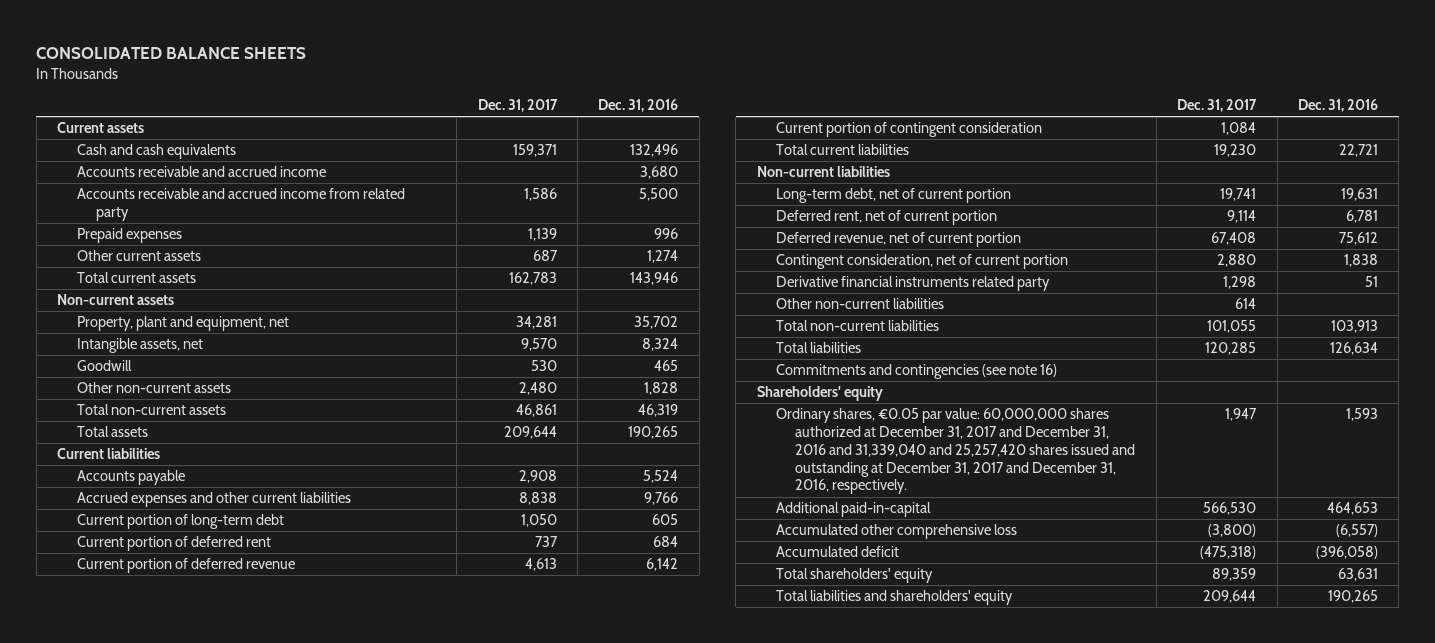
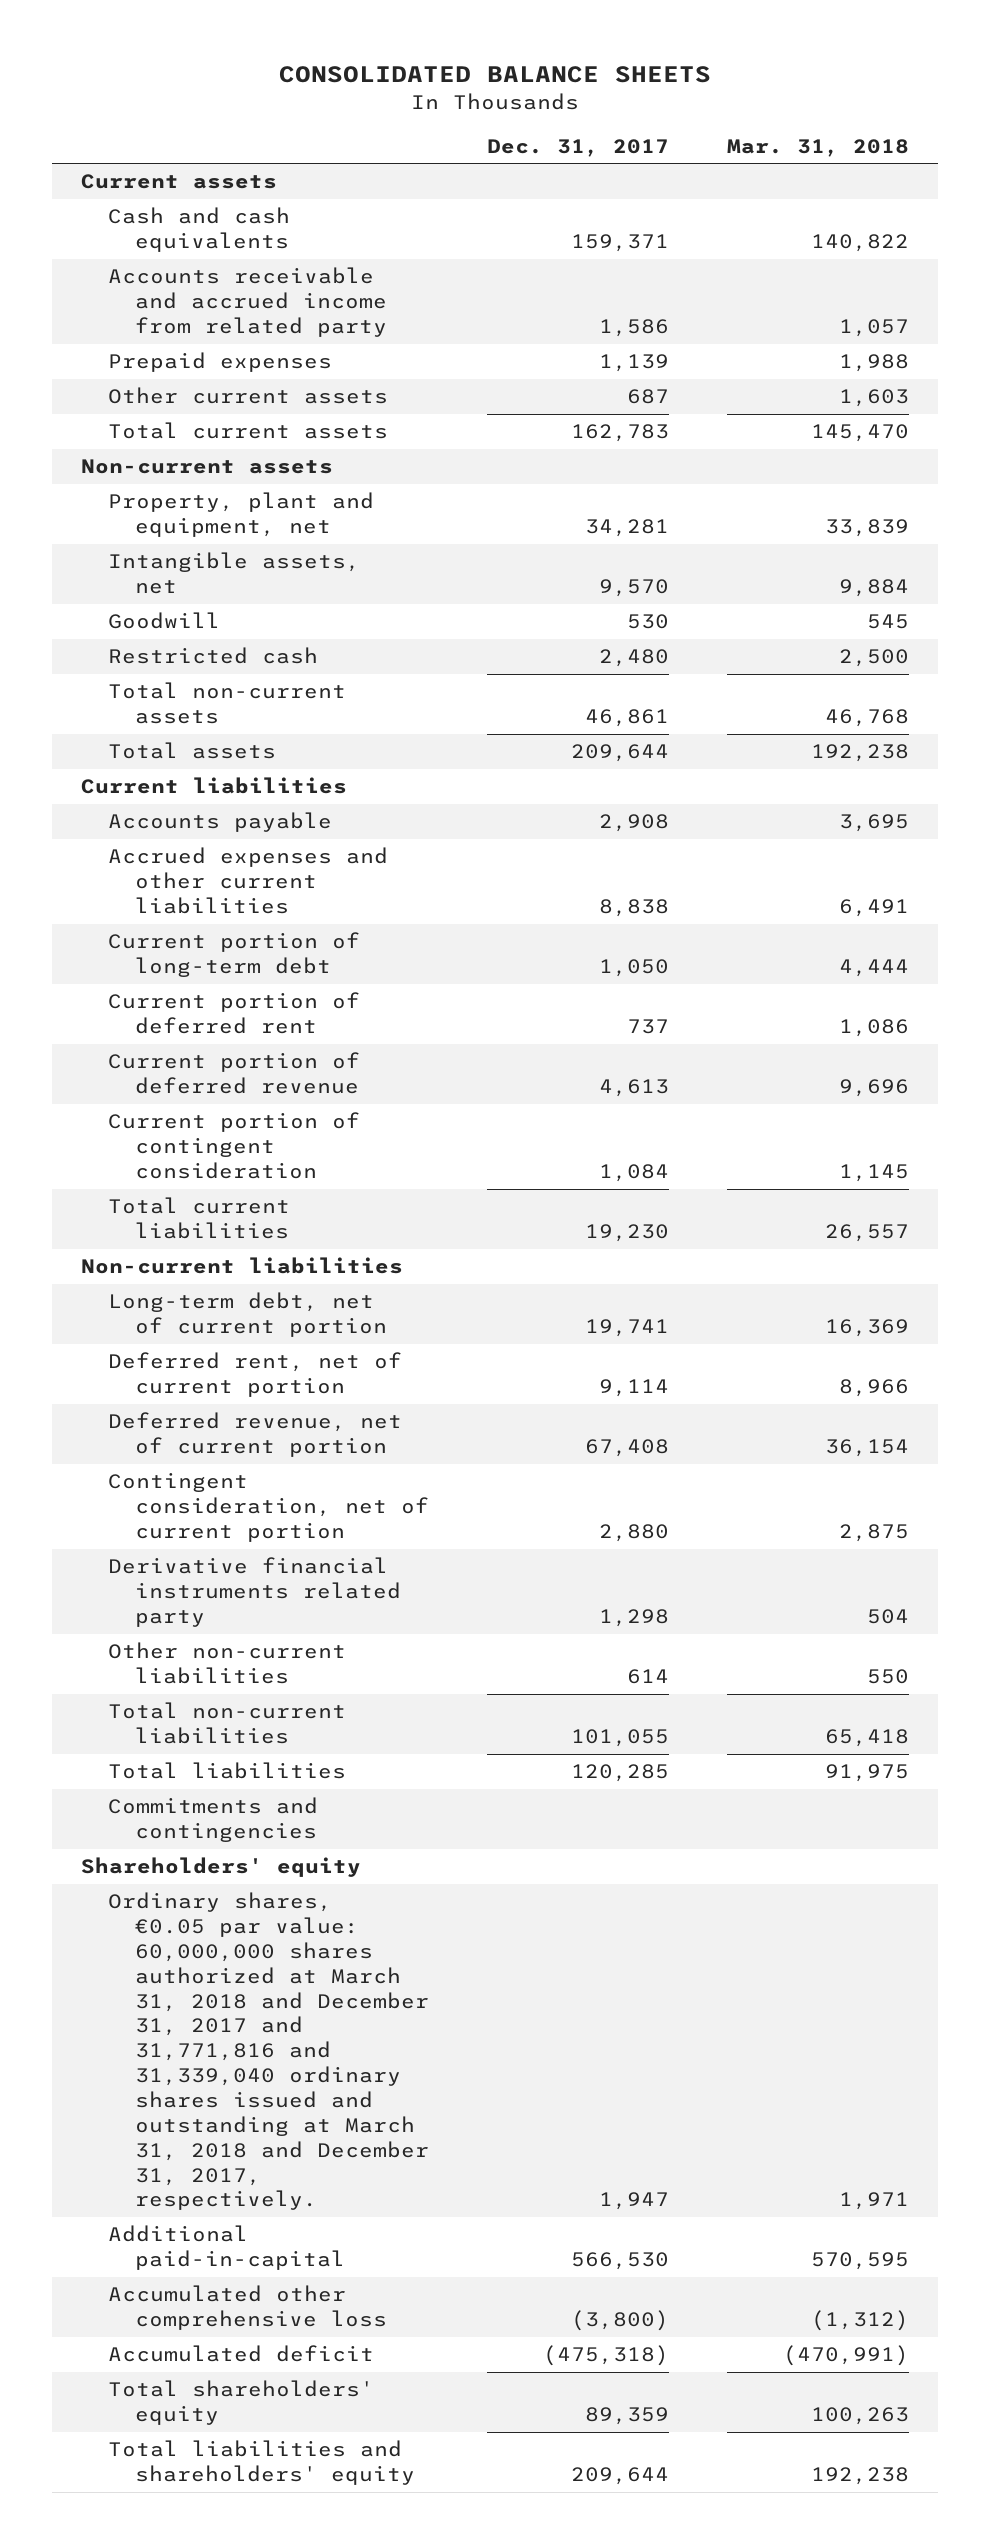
[598,98,679,112] Dec. 31, 2016 -> none
none -> [727,138,910,157] Mar. 31, 2018
[76,166,326,178] Accounts receivable and accrued income -> none
[76,382,231,394] Other non-current assets -> [107,647,318,665] Restricted cash
[776,364,1058,380] Commitments and contingencies (see note 16) -> [107,1797,318,1843] Commitments and contingencies
[776,408,1136,495] Ordinary shares, €0.05 par value: 60,000,000 shares authorized at December 31, 2017 and December 31, 2016 and 31,339,040 and 25,257,420 shares issued and outstanding at December 31, 2017 and December 31, 2016, respectively. -> [107,1892,430,2211] Ordinary shares, €0.05 par value: 60,000,000 shares authorized at March 31, 2018 and December 31, 2017 and 31,771,816 and 31,339,040 ordinary shares issued and outstanding at March 31, 2018 and December 31, 2017, respectively.

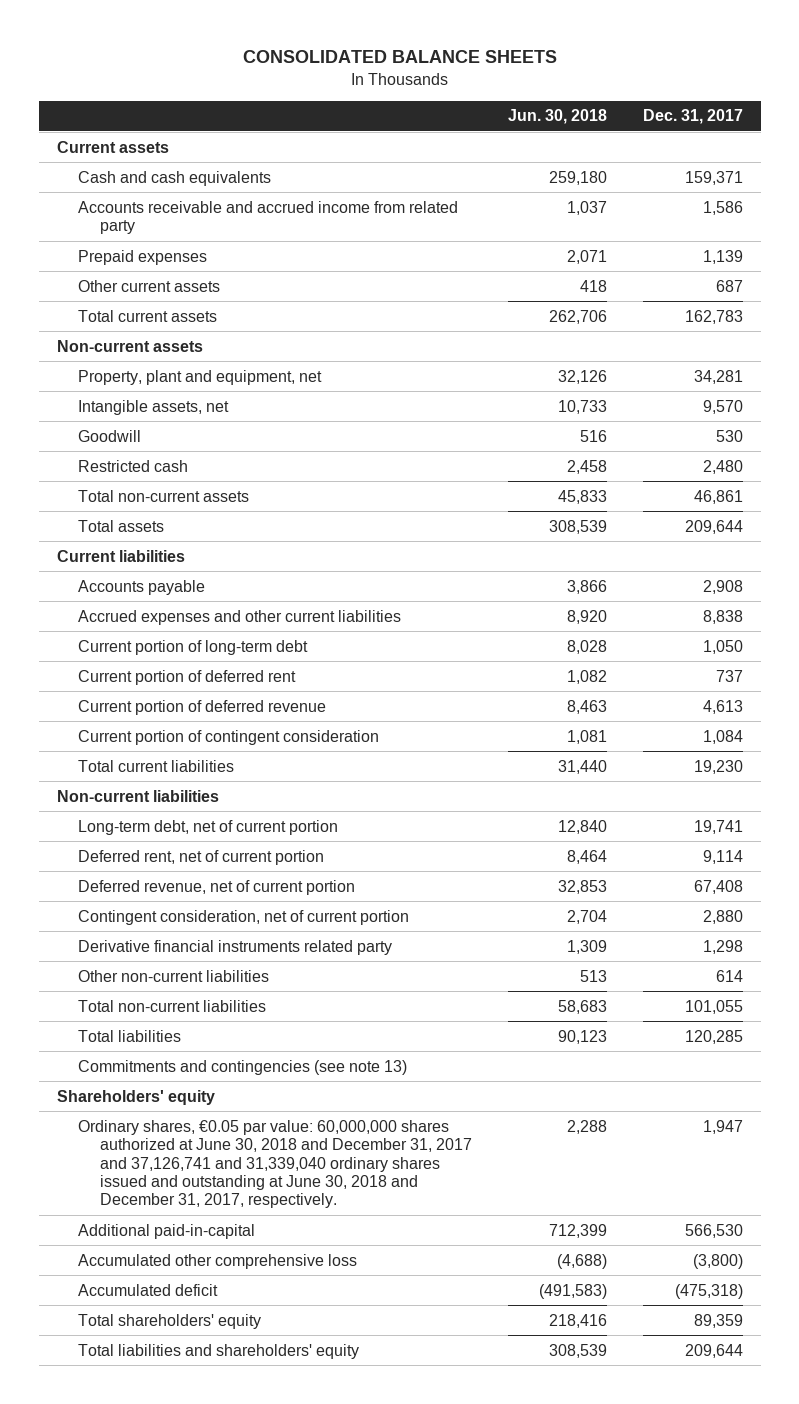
[727,138,910,157] Mar. 31, 2018 -> none
none -> [507,109,607,125] Jun. 30, 2018
[107,1797,318,1843] Commitments and contingencies -> [78,1059,408,1075] Commitments and contingencies (see note 13)
[107,1892,430,2211] Ordinary shares, €0.05 par value: 60,000,000 shares authorized at March 31, 2018 and December 31, 2017 and 31,771,816 and 31,339,040 ordinary shares issued and outstanding at March 31, 2018 and December 31, 2017, respectively. -> [78,1119,472,1209] Ordinary shares, €0.05 par value: 60,000,000 shares authorized at June 30, 2018 and December 31, 2017 and 37,126,741 and 31,339,040 ordinary shares issued and outstanding at June 30, 2018 and December 31, 2017, respectively.

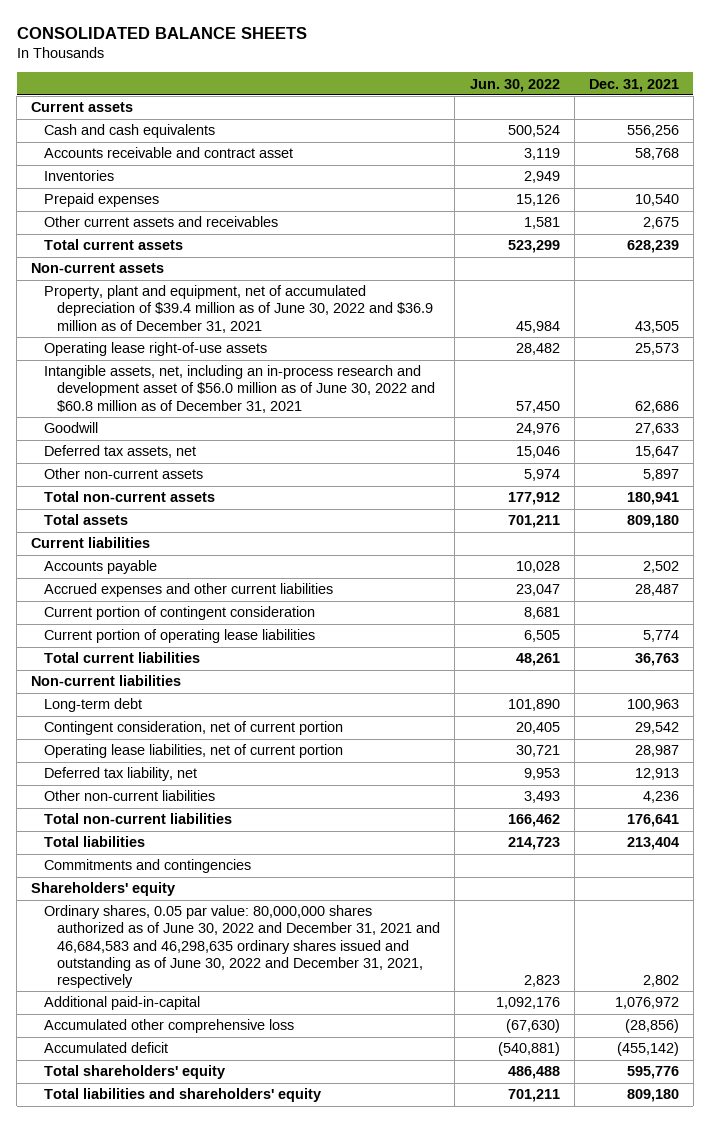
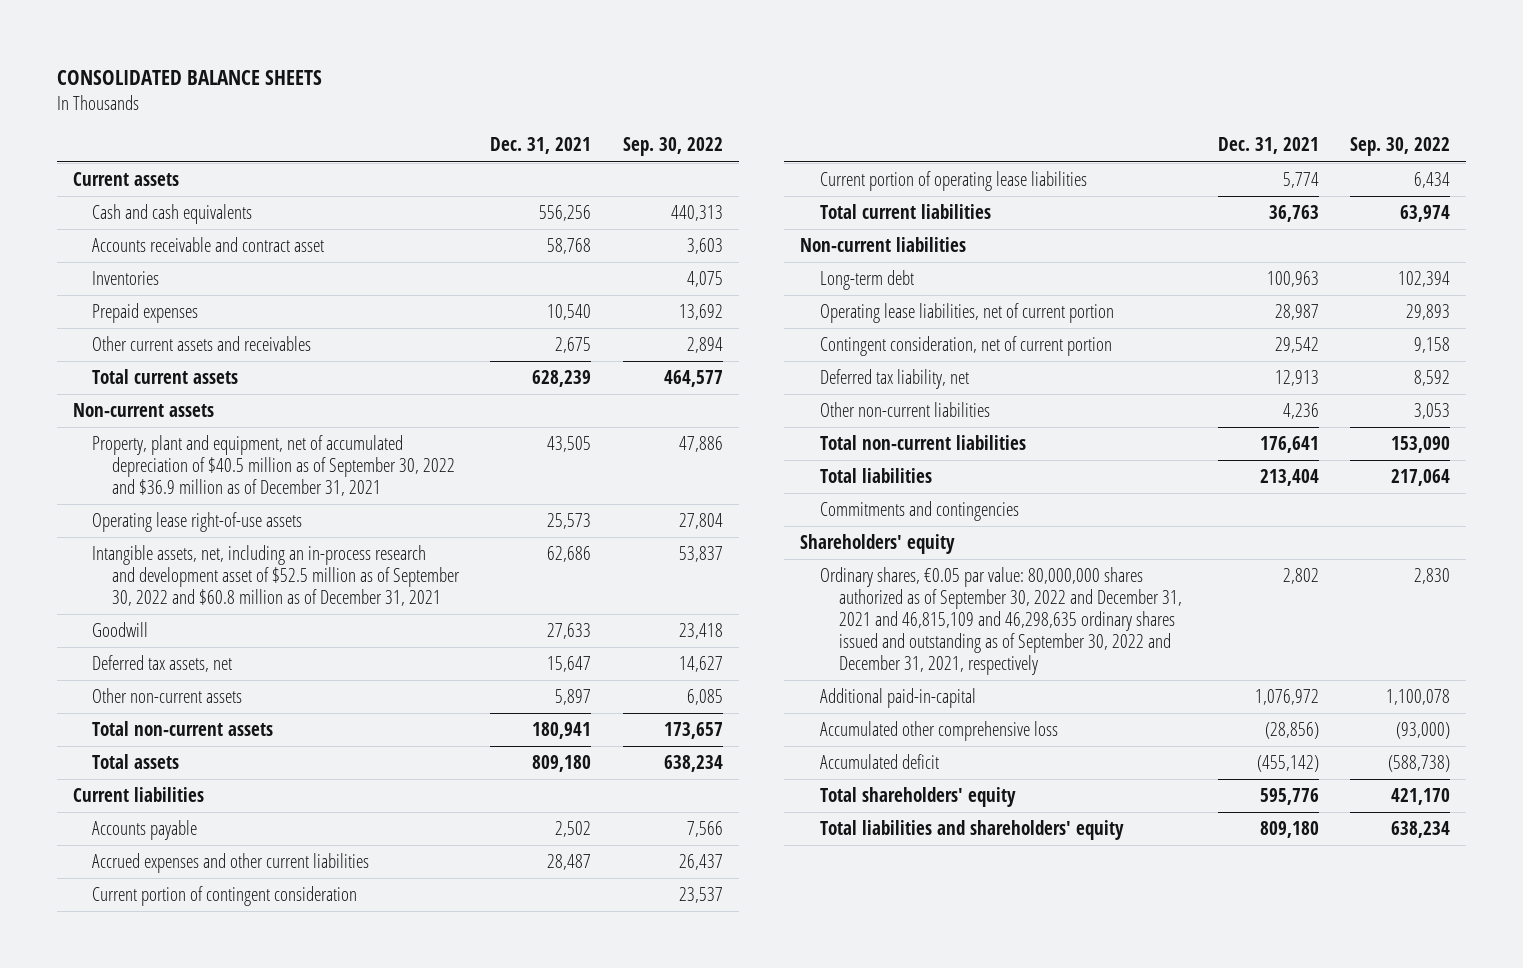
[469,78,560,92] Jun. 30, 2022 -> none
none -> [622,137,723,157] Sep. 30, 2022
[44,285,434,333] Property, plant and equipment, net of accumulated depreciation of $39.4 million as of June 30, 2022 and $36.9 million as of December 31, 2021 -> [92,435,455,497] Property, plant and equipment, net of accumulated depreciation of $40.5 million as of September 30, 2022 and $36.9 million as of December 31, 2021
[44,365,436,413] Intangible assets, net, including an in-process research and development asset of $56.0 million as of June 30, 2022 and $60.8 million as of December 31, 2021 -> [92,545,460,607] Intangible assets, net, including an in-process research and development asset of $52.5 million as of September 30, 2022 and $60.8 million as of December 31, 2021
[44,721,344,736] Contingent consideration, net of current portion -> [819,336,1112,357] Contingent consideration, net of current portion
[44,905,441,989] Ordinary shares, 0.05 par value: 80,000,000 shares authorized as of June 30, 2022 and December 31, 2021 and 46,684,583 and 46,298,635 ordinary shares issued and outstanding as of June 30, 2022 and December 31, 2021, respectively -> [819,567,1182,675] Ordinary shares, €0.05 par value: 80,000,000 shares authorized as of September 30, 2022 and December 31, 2021 and 46,815,109 and 46,298,635 ordinary shares issued and outstanding as of September 30, 2022 and December 31, 2021, respectively

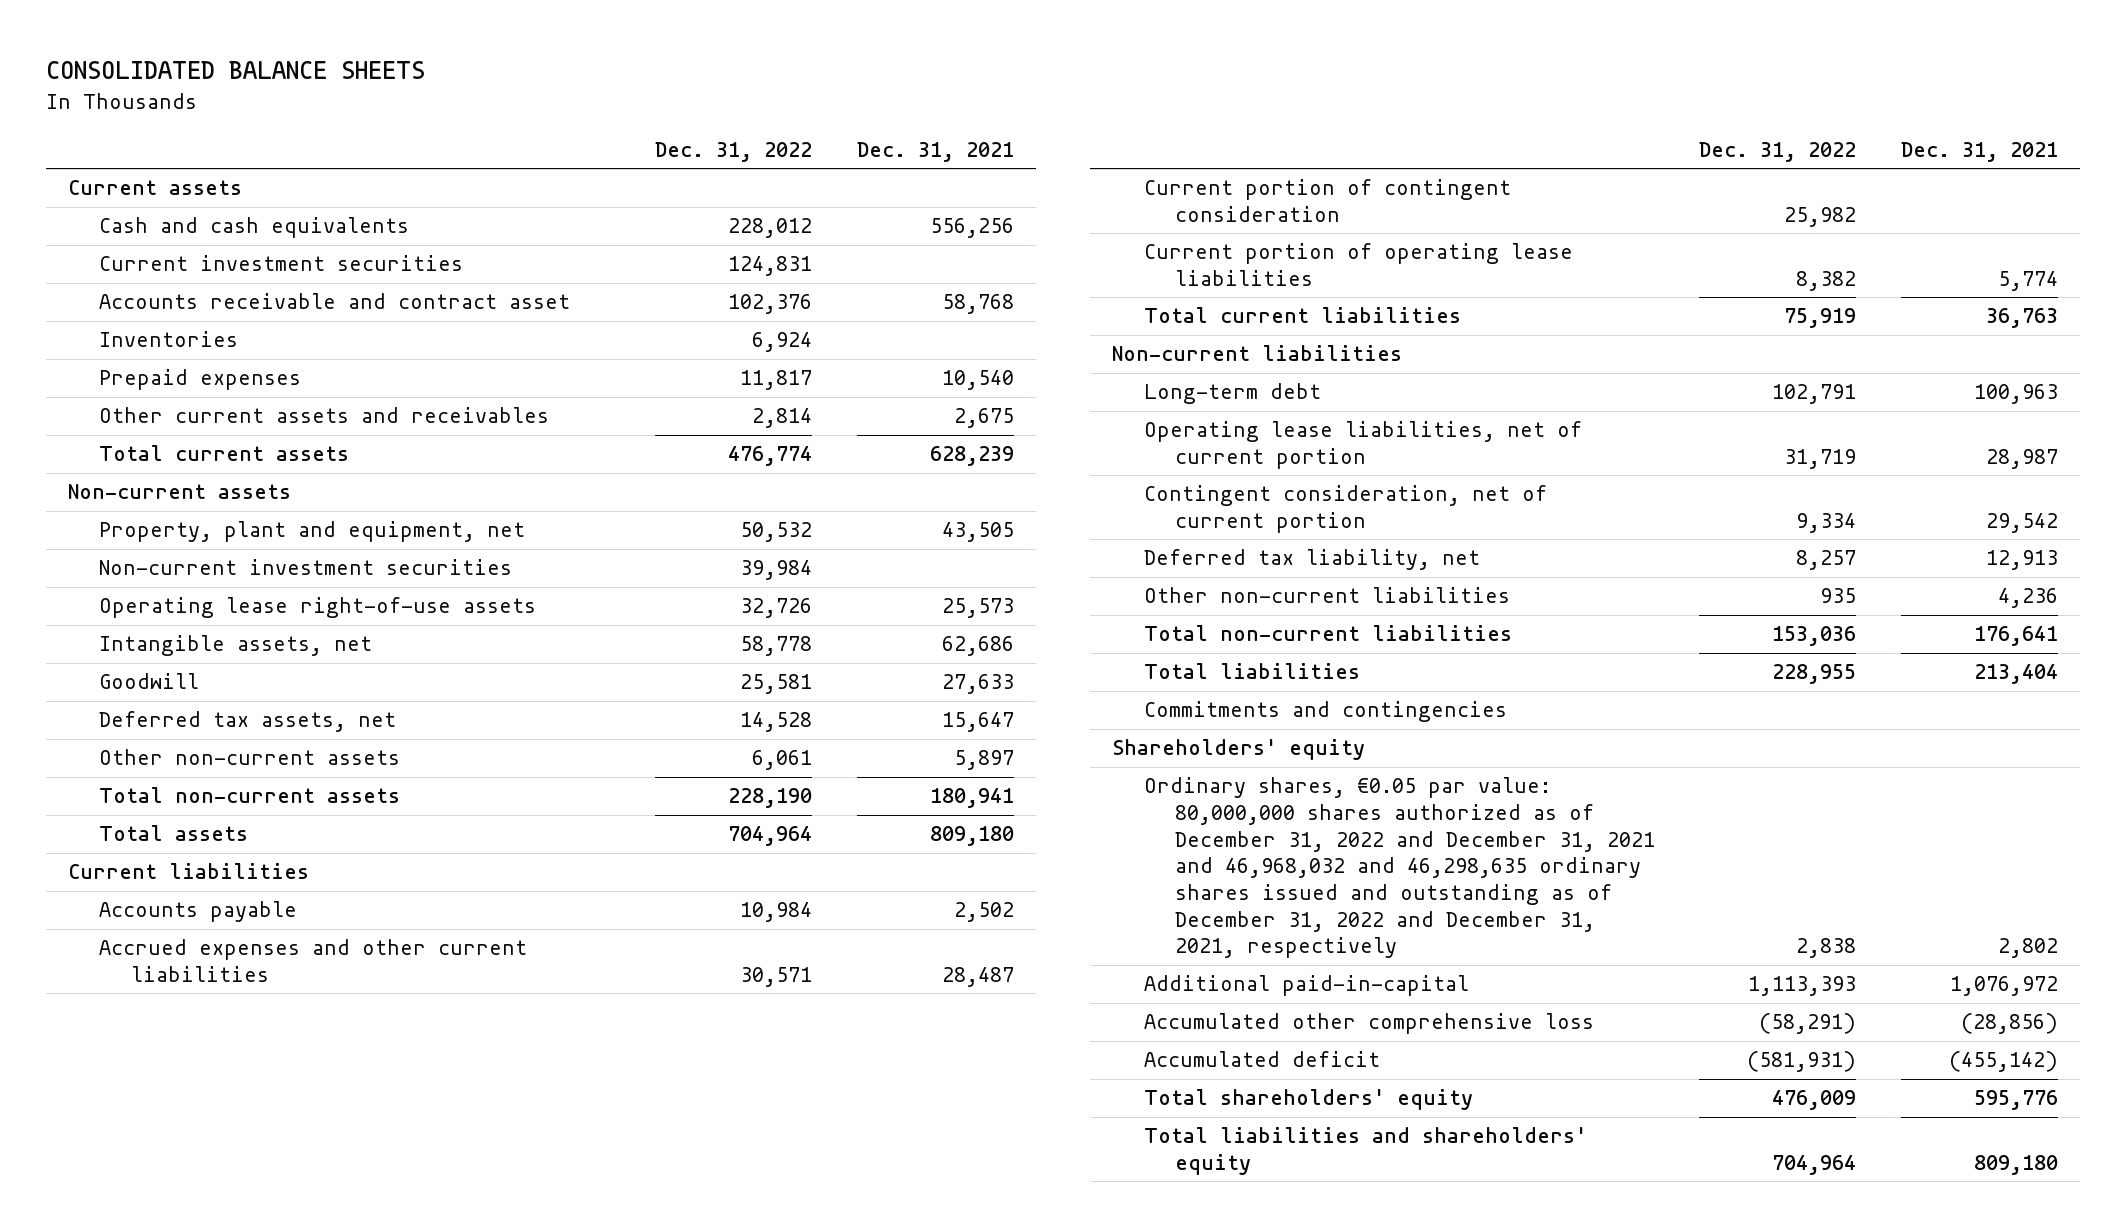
[622,137,723,157] Sep. 30, 2022 -> none
none -> [655,141,813,162] Dec. 31, 2022
none -> [99,255,464,272] Current investment securities
[92,435,455,497] Property, plant and equipment, net of accumulated depreciation of $40.5 million as of September 30, 2022 and $36.9 million as of December 31, 2021 -> [99,521,526,543] Property, plant and equipment, net
none -> [99,559,513,576] Non-current investment securities
[92,545,460,607] Intangible assets, net, including an in-process research and development asset of $52.5 million as of September 30, 2022 and $60.8 million as of December 31, 2021 -> [99,635,373,657] Intangible assets, net
[819,567,1182,675] Ordinary shares, €0.05 par value: 80,000,000 shares authorized as of September 30, 2022 and December 31, 2021 and 46,815,109 and 46,298,635 ordinary shares issued and outstanding as of September 30, 2022 and December 31, 2021, respectively -> [1143,777,1656,959] Ordinary shares, €0.05 par value: 80,000,000 shares authorized as of December 31, 2022 and December 31, 2021 and 46,968,032 and 46,298,635 ordinary shares issued and outstanding as of December 31, 2022 and December 31, 2021, respectively

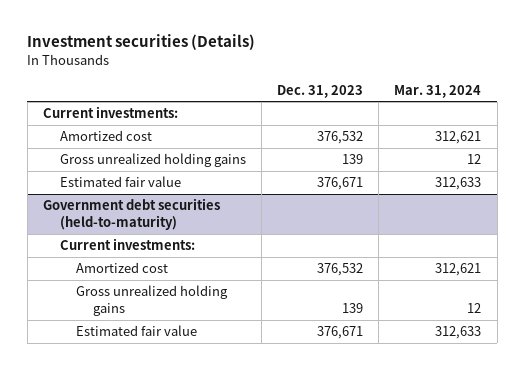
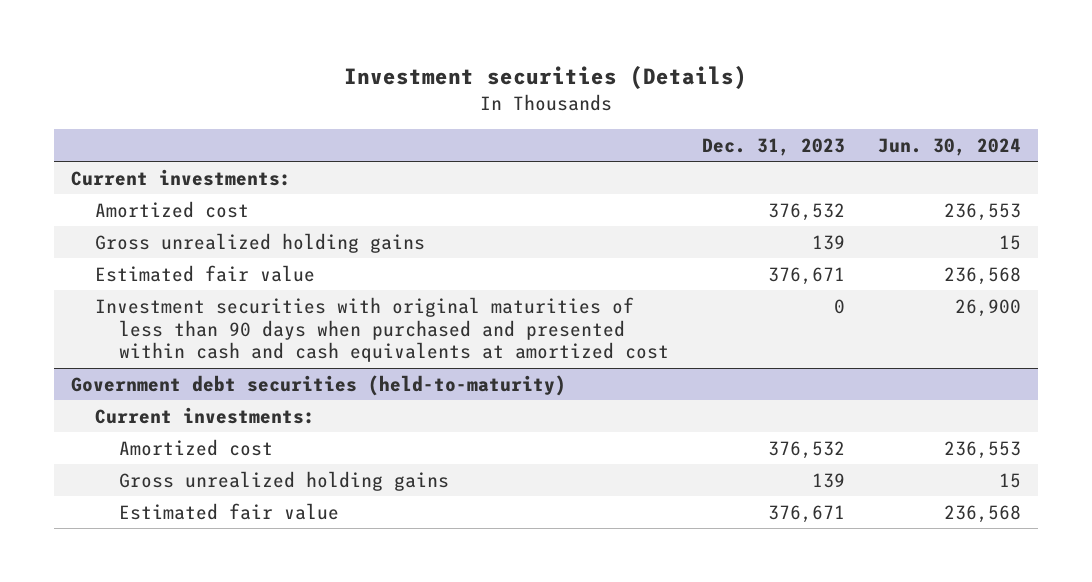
[394,84,482,98] Mar. 31, 2024 -> none
none -> [878,137,1022,156] Jun. 30, 2024
none -> [95,296,670,363] Investment securities with original maturities of less than 90 days when purchased and presented within cash and cash equivalents at amortized cost

